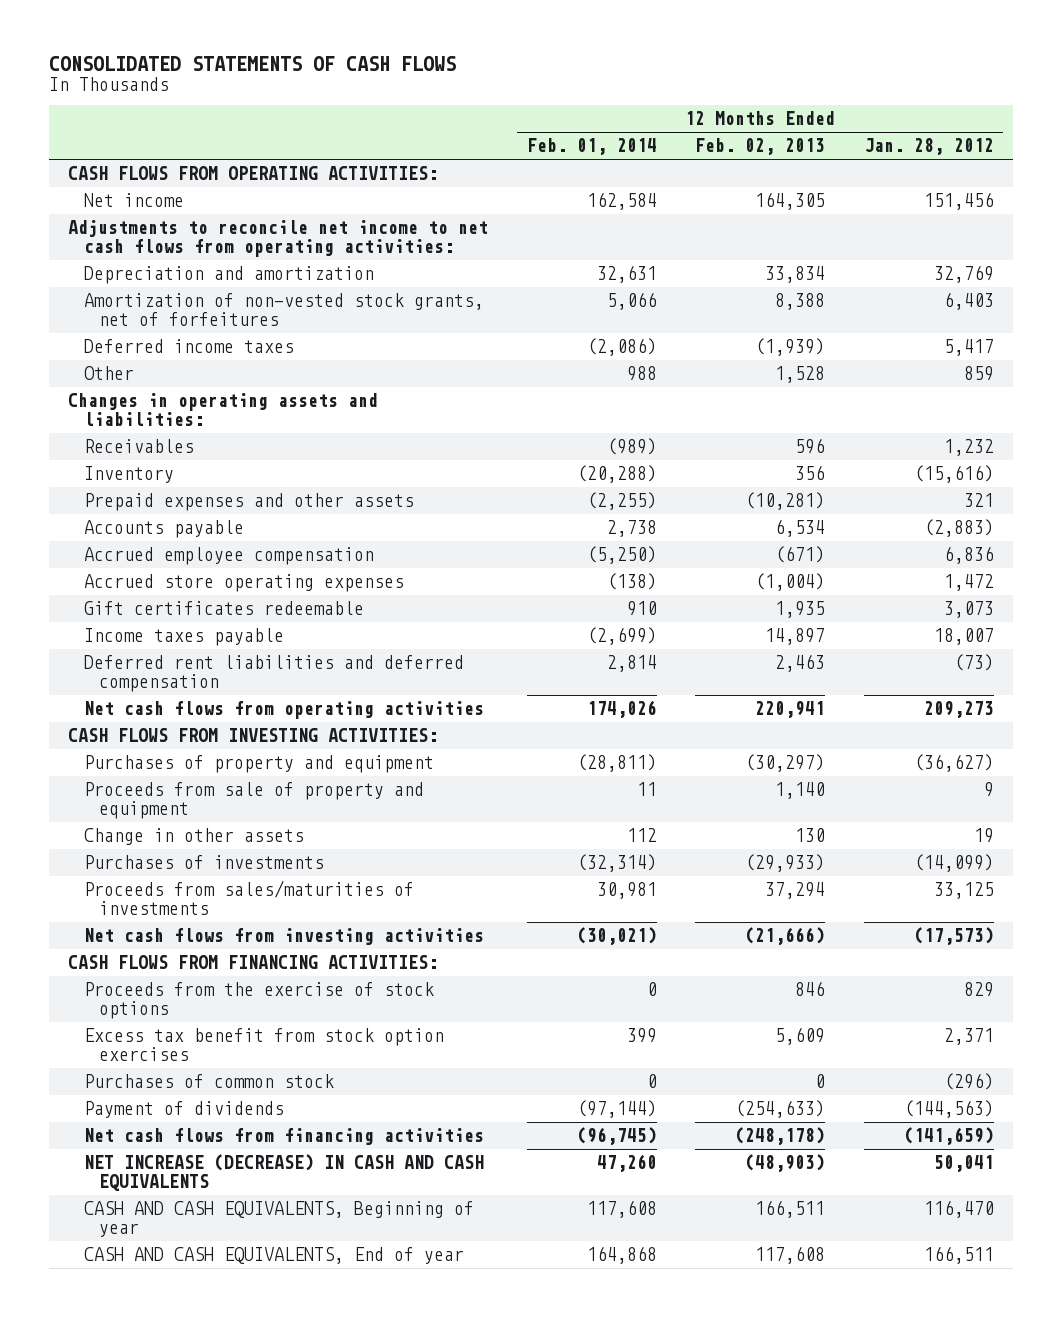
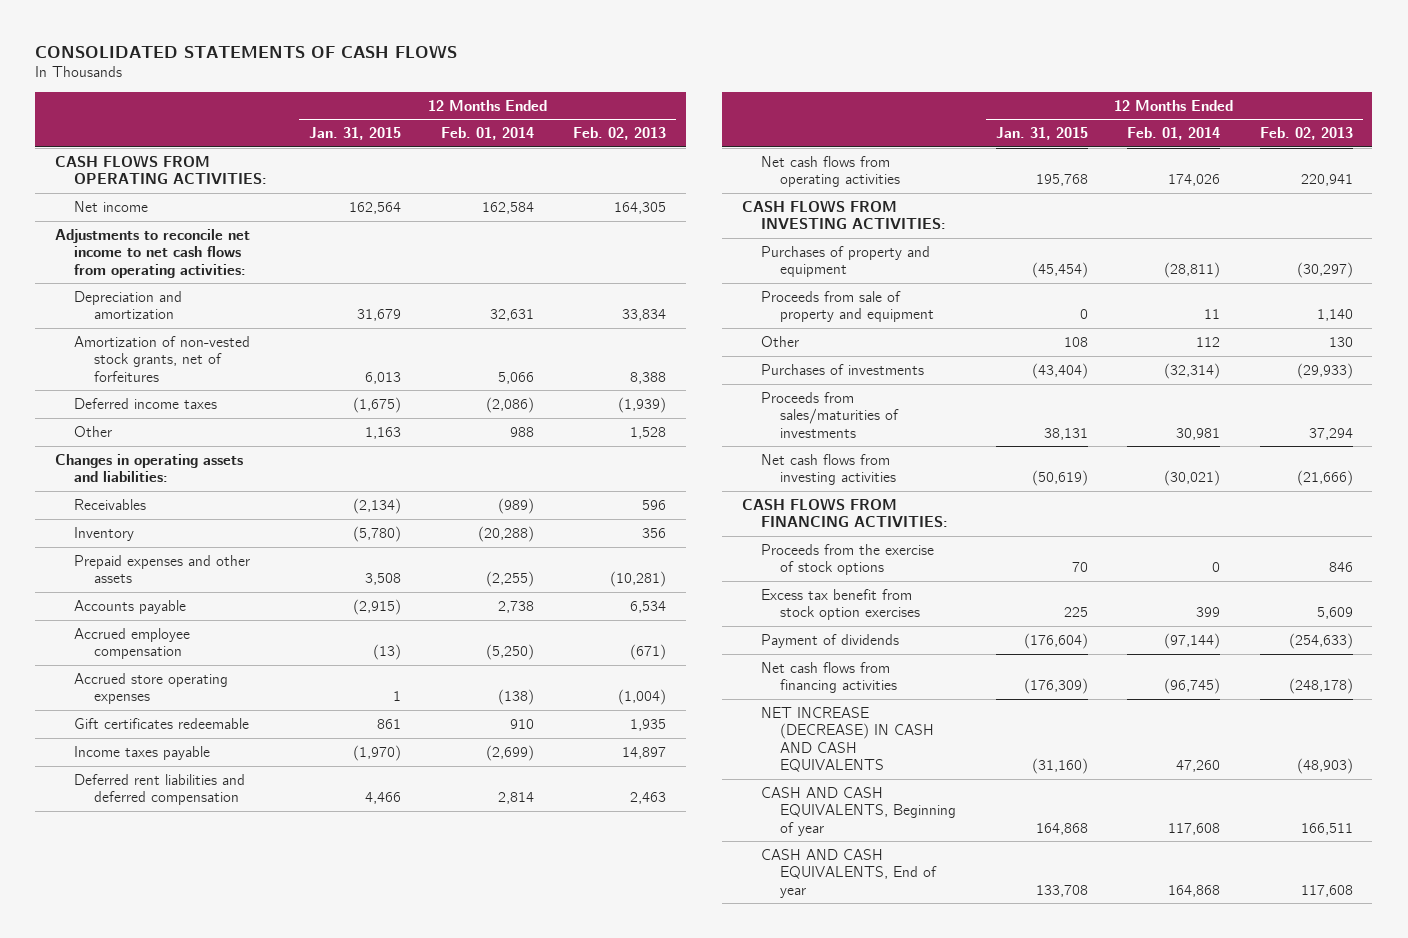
[863,138,994,156] Jan. 28, 2012 -> none
none -> [309,127,402,141] Jan. 31, 2015
[83,828,304,846] Change in other assets -> [761,335,800,347] Other
[83,1074,334,1089] Purchases of common stock -> none

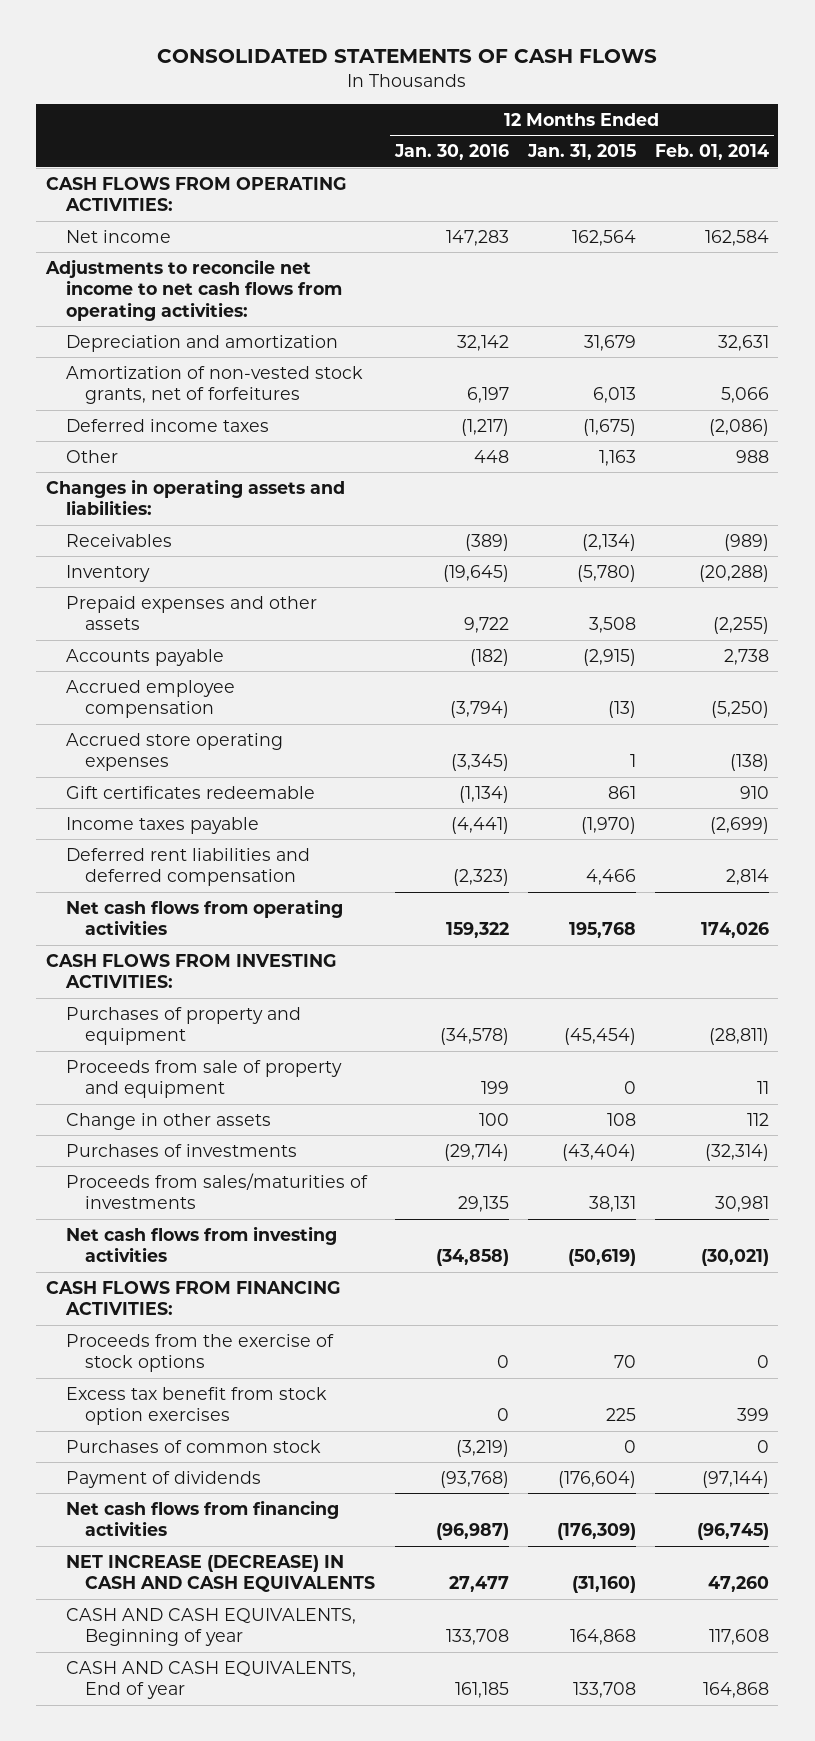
[572,127,666,141] Feb. 02, 2013 -> none
none -> [393,144,509,161] Jan. 30, 2016
[761,335,800,347] Other -> [65,1112,271,1130] Change in other assets
none -> [65,1439,321,1453] Purchases of common stock

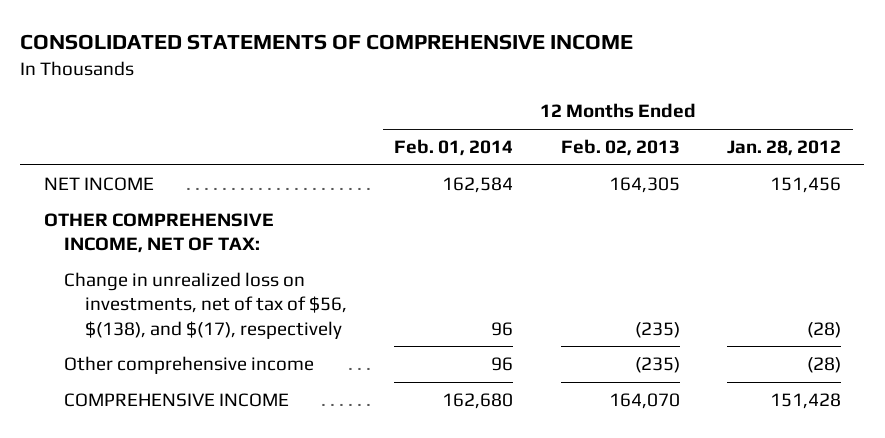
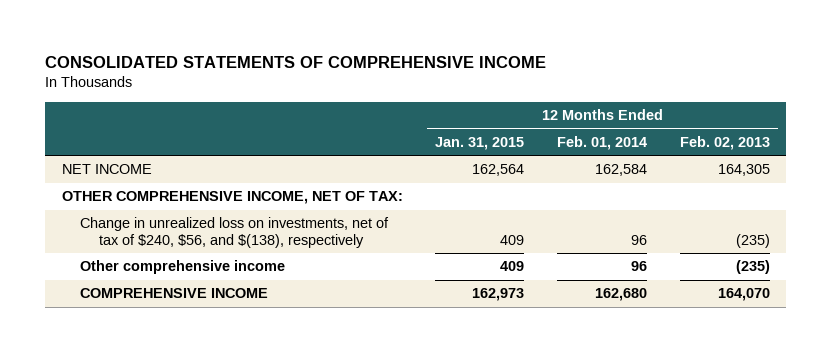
[726,140,841,157] Jan. 28, 2012 -> none
none -> [435,137,525,151] Jan. 31, 2015
[64,271,348,339] Change in unrealized loss on investments, net of tax of $56, $(138), and $(17), respectively -> [80,217,390,249] Change in unrealized loss on investments, net of tax of $240, $56, and $(138), respectively

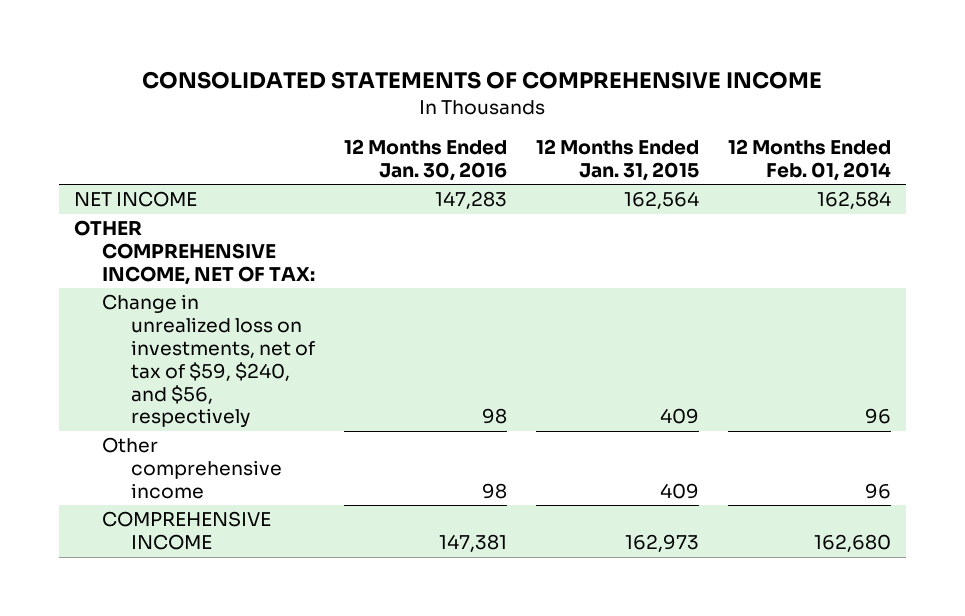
[679,136,770,151] Feb. 02, 2013 -> none
none -> [344,139,508,181] 12 Months Ended Jan. 30, 2016
[80,217,390,249] Change in unrealized loss on investments, net of tax of $240, $56, and $(138), respectively -> [102,294,315,428] Change in unrealized loss on investments, net of tax of $59, $240, and $56, respectively

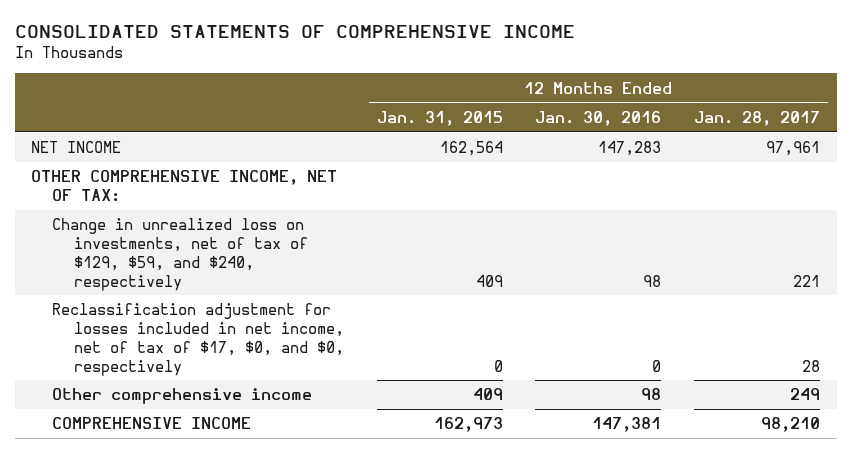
[728,139,892,181] 12 Months Ended Feb. 01, 2014 -> none
none -> [694,110,821,126] Jan. 28, 2017
[102,294,315,428] Change in unrealized loss on investments, net of tax of $59, $240, and $56, respectively -> [52,218,308,291] Change in unrealized loss on investments, net of tax of $129, $59, and $240, respectively
none -> [52,303,344,376] Reclassification adjustment for losses included in net income, net of tax of $17, $0, and $0, respectively

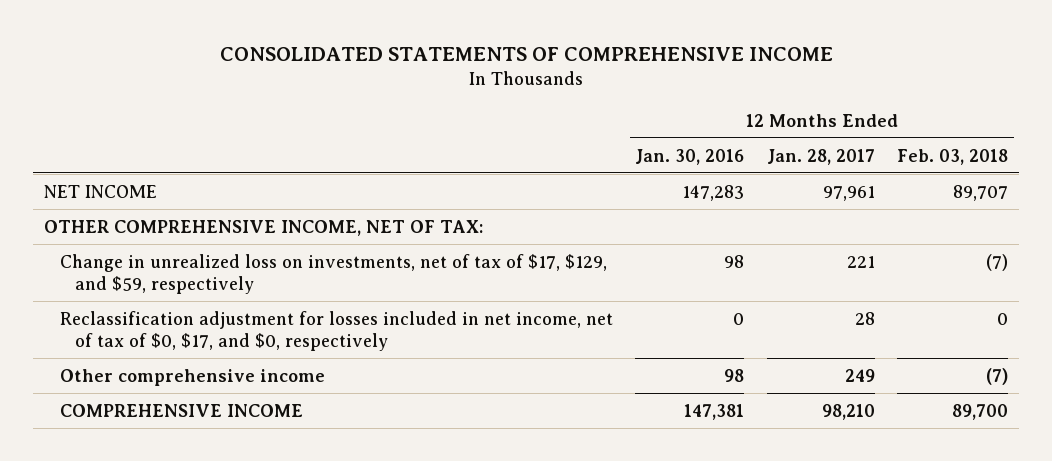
[376,110,503,126] Jan. 31, 2015 -> none
none -> [897,148,1009,165] Feb. 03, 2018
[52,218,308,291] Change in unrealized loss on investments, net of tax of $129, $59, and $240, respectively -> [59,253,607,294] Change in unrealized loss on investments, net of tax of $17, $129, and $59, respectively
[52,303,344,376] Reclassification adjustment for losses included in net income, net of tax of $17, $0, and $0, respectively -> [59,310,613,351] Reclassification adjustment for losses included in net income, net of tax of $0, $17, and $0, respectively

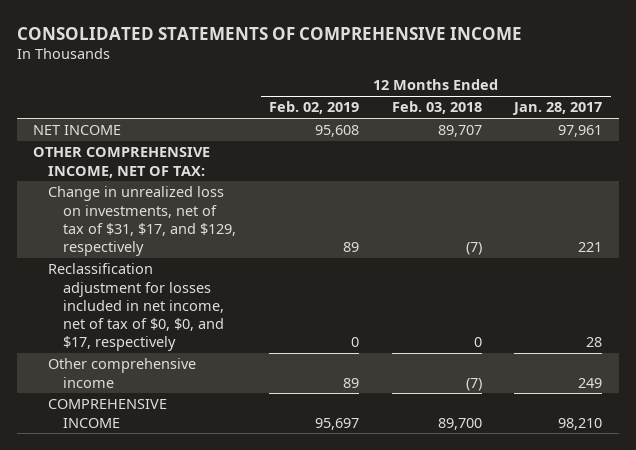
[635,148,745,165] Jan. 30, 2016 -> none
none -> [269,101,360,115] Feb. 02, 2019
[59,253,607,294] Change in unrealized loss on investments, net of tax of $17, $129, and $59, respectively -> [48,186,237,256] Change in unrealized loss on investments, net of tax of $31, $17, and $129, respectively
[59,310,613,351] Reclassification adjustment for losses included in net income, net of tax of $0, $17, and $0, respectively -> [48,263,225,351] Reclassification adjustment for losses included in net income, net of tax of $0, $0, and $17, respectively

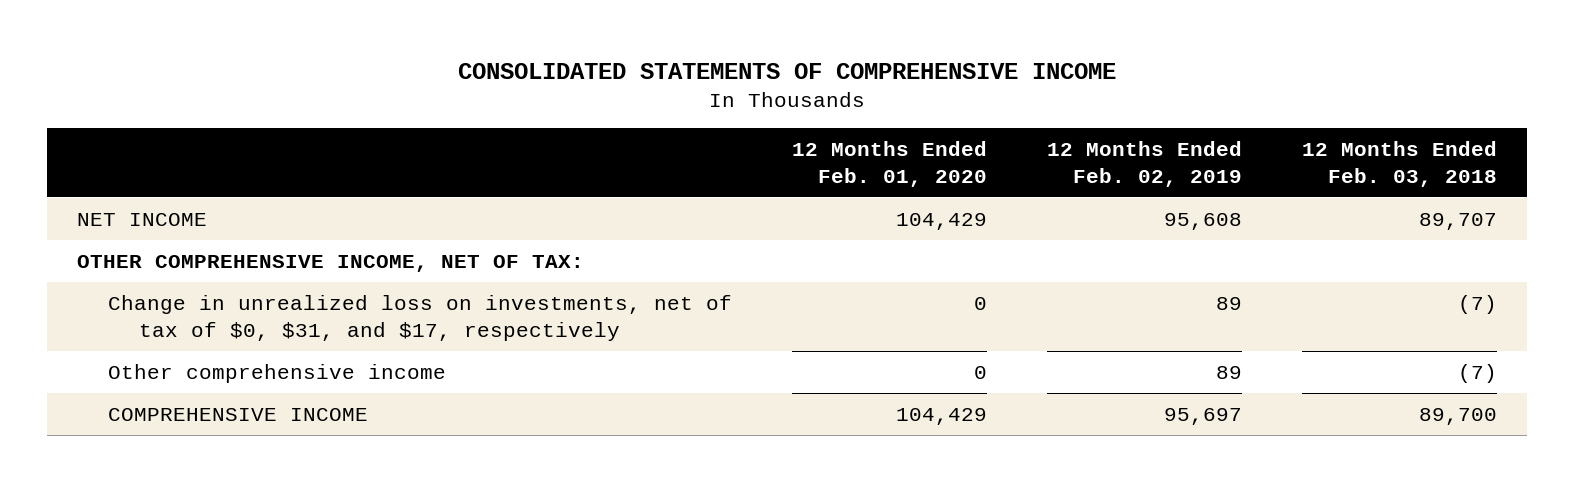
[512,102,603,116] Jan. 28, 2017 -> none
none -> [791,140,987,187] 12 Months Ended Feb. 01, 2020
[48,263,225,351] Reclassification adjustment for losses included in net income, net of tax of $0, $0, and $17, respectively -> none
[48,186,237,256] Change in unrealized loss on investments, net of tax of $31, $17, and $129, respectively -> [107,294,732,341] Change in unrealized loss on investments, net of tax of $0, $31, and $17, respectively

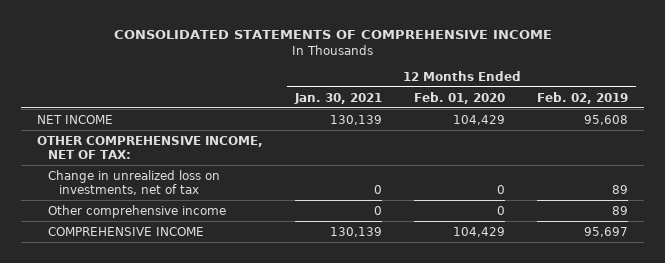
[1302,140,1498,187] 12 Months Ended Feb. 03, 2018 -> none
none -> [294,92,383,104] Jan. 30, 2021
[107,294,732,341] Change in unrealized loss on investments, net of tax of $0, $31, and $17, respectively -> [47,169,220,195] Change in unrealized loss on investments, net of tax

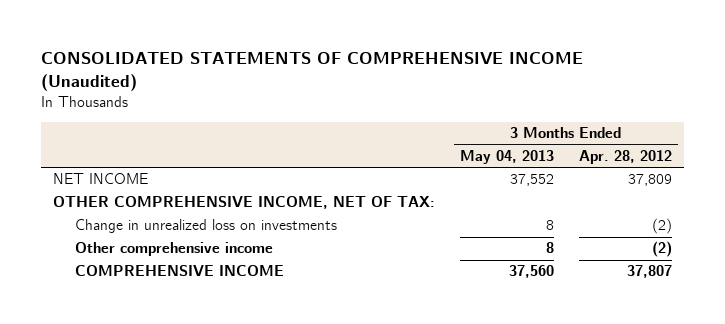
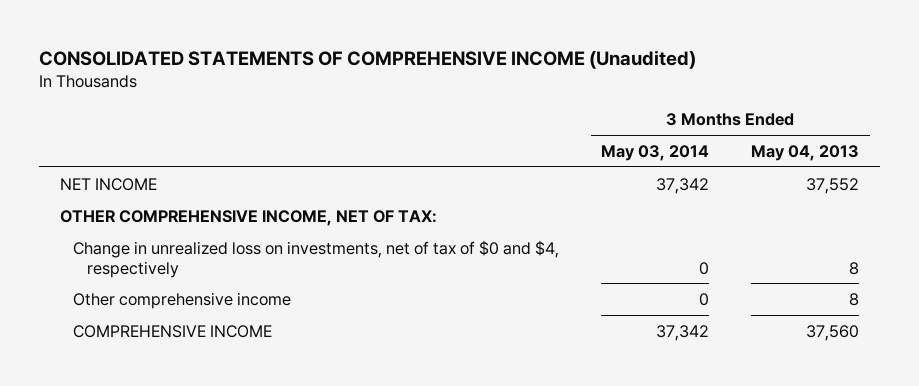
[578,150,672,165] Apr. 28, 2012 -> none
none -> [601,145,710,162] May 03, 2014
[75,219,338,234] Change in unrealized loss on investments -> [73,239,560,278] Change in unrealized loss on investments, net of tax of $0 and $4, respectively

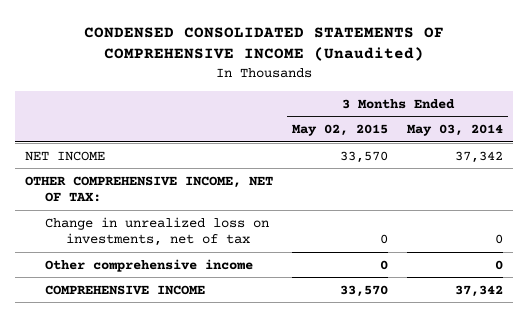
[38,49,696,69] CONSOLIDATED STATEMENTS OF COMPREHENSIVE INCOME (Unaudited) -> [83,26,444,62] CONDENSED CONSOLIDATED STATEMENTS OF COMPREHENSIVE INCOME (Unaudited)
[751,145,860,162] May 04, 2013 -> none
none -> [291,124,388,137] May 02, 2015
[73,239,560,278] Change in unrealized loss on investments, net of tax of $0 and $4, respectively -> [45,216,270,247] Change in unrealized loss on investments, net of tax

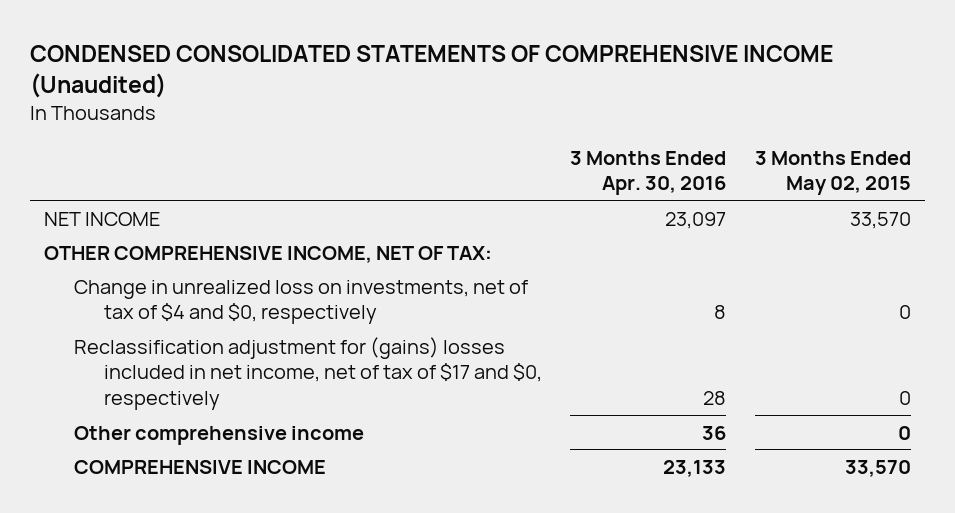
[407,124,504,137] May 03, 2014 -> none
none -> [570,150,727,196] 3 Months Ended Apr. 30, 2016
[45,216,270,247] Change in unrealized loss on investments, net of tax -> [74,279,529,325] Change in unrealized loss on investments, net of tax of $4 and $0, respectively
none -> [74,336,542,410] Reclassification adjustment for (gains) losses included in net income, net of tax of $17 and $0, respectively

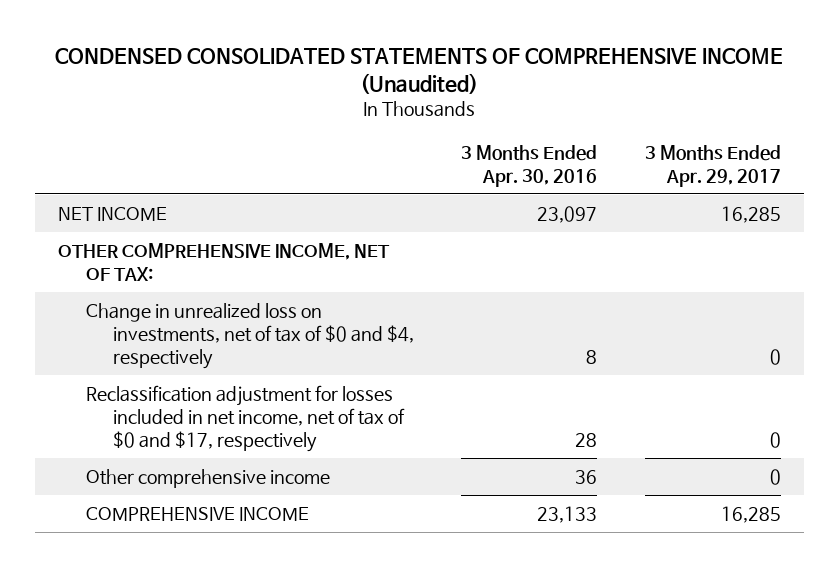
[754,150,911,196] 3 Months Ended May 02, 2015 -> none
none -> [644,144,781,187] 3 Months Ended Apr. 29, 2017
[74,279,529,325] Change in unrealized loss on investments, net of tax of $4 and $0, respectively -> [85,303,414,370] Change in unrealized loss on investments, net of tax of $0 and $4, respectively
[74,336,542,410] Reclassification adjustment for (gains) losses included in net income, net of tax of $17 and $0, respectively -> [85,385,405,453] Reclassification adjustment for losses included in net income, net of tax of $0 and $17, respectively

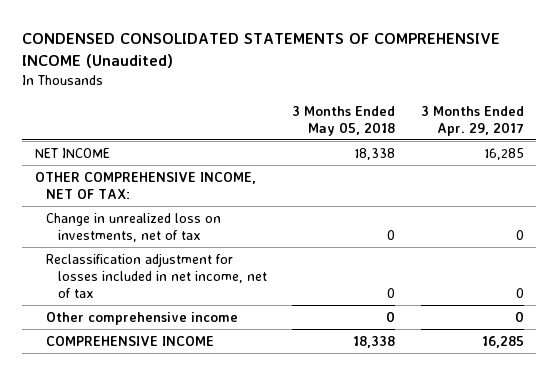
[461,144,598,187] 3 Months Ended Apr. 30, 2016 -> none
none -> [292,105,396,136] 3 Months Ended May 05, 2018
[85,303,414,370] Change in unrealized loss on investments, net of tax of $0 and $4, respectively -> [46,212,222,242] Change in unrealized loss on investments, net of tax
[85,385,405,453] Reclassification adjustment for losses included in net income, net of tax of $0 and $17, respectively -> [46,252,267,298] Reclassification adjustment for losses included in net income, net of tax

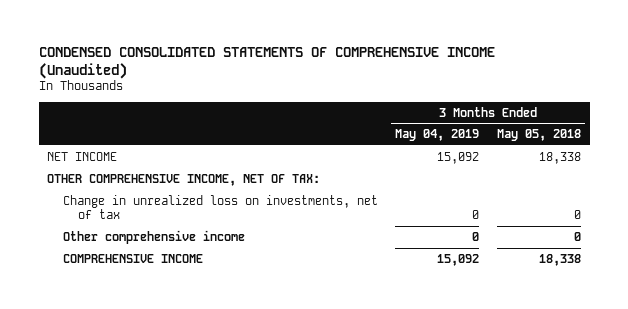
[420,105,524,136] 3 Months Ended Apr. 29, 2017 -> none
none -> [395,129,480,142] May 04, 2019
[46,252,267,298] Reclassification adjustment for losses included in net income, net of tax -> none

